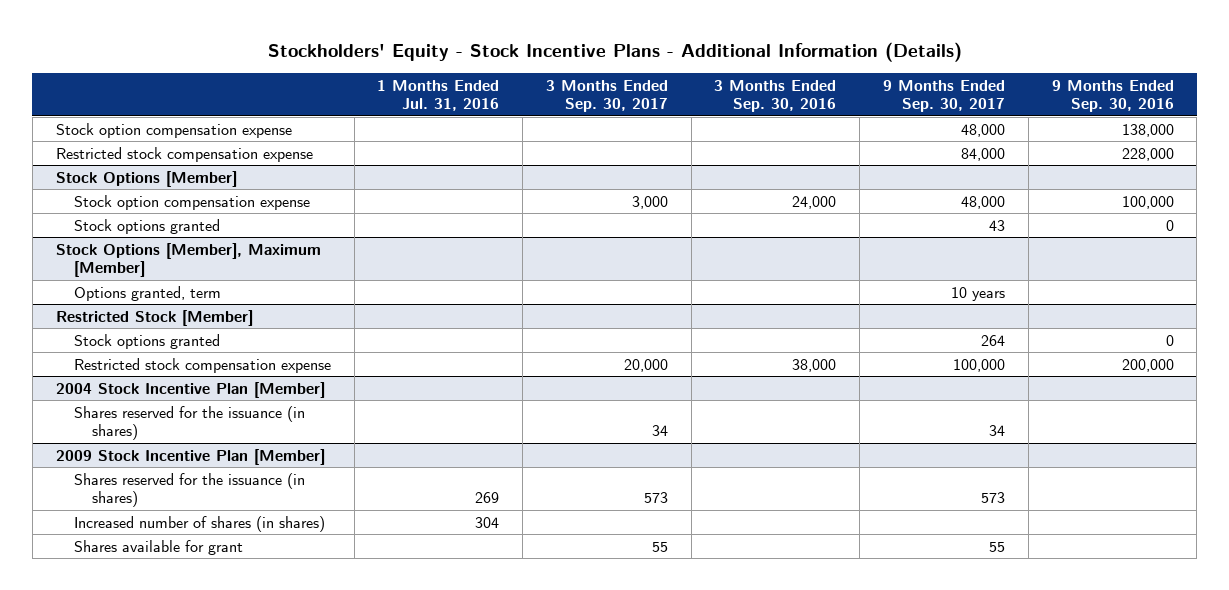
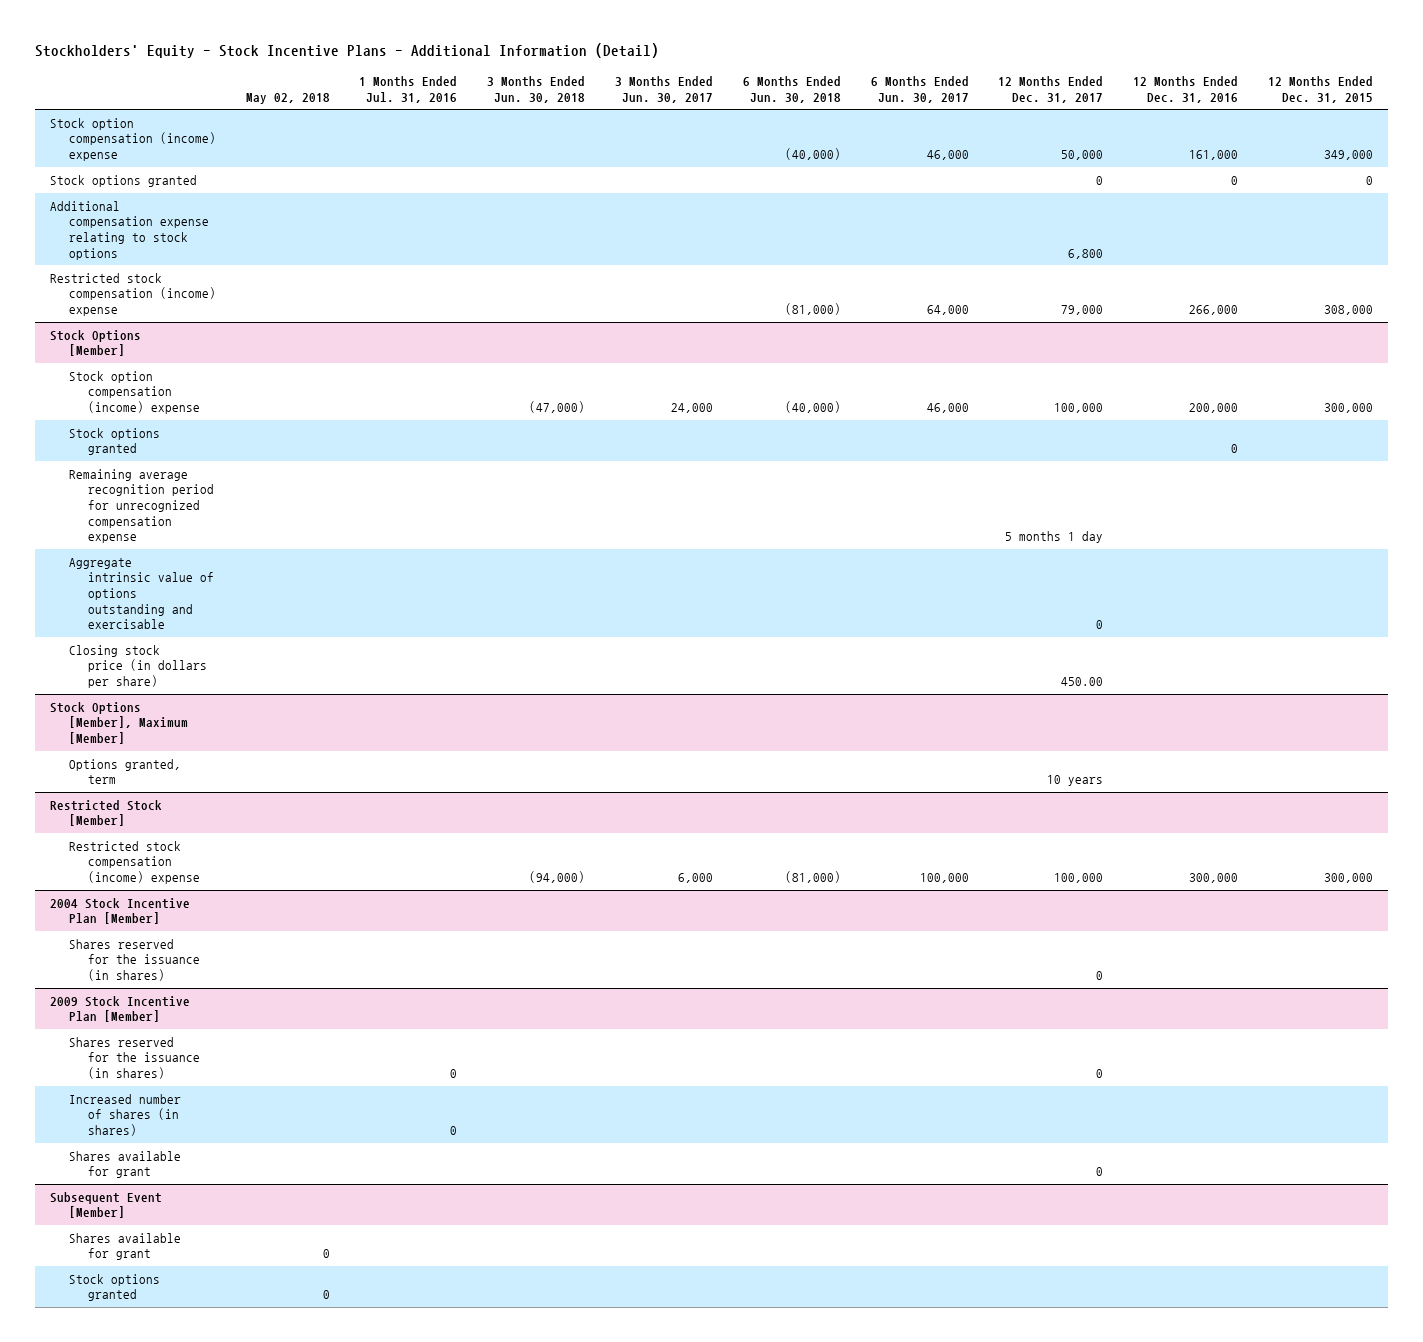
[267,42,962,63] Stockholders' Equity - Stock Incentive Plans - Additional Information (Details) -> [34,43,659,59] Stockholders' Equity - Stock Incentive Plans - Additional Information (Detail)
[545,79,668,113] 3 Months Ended Sep. 30, 2017 -> none
[714,79,837,113] 3 Months Ended Sep. 30, 2016 -> none
[882,79,1005,113] 9 Months Ended Sep. 30, 2017 -> none
[1051,79,1174,113] 9 Months Ended Sep. 30, 2016 -> none
none -> [245,92,330,104] May 02, 2018
none -> [487,76,586,103] 3 Months Ended Jun. 30, 2018
none -> [615,76,714,103] 3 Months Ended Jun. 30, 2017
none -> [742,76,841,103] 6 Months Ended Jun. 30, 2018
none -> [870,76,969,103] 6 Months Ended Jun. 30, 2017
none -> [998,76,1104,103] 12 Months Ended Dec. 31, 2017
none -> [1133,76,1239,103] 12 Months Ended Dec. 31, 2016
none -> [1267,76,1373,103] 12 Months Ended Dec. 31, 2015
[55,122,292,138] Stock option compensation expense -> [49,117,216,162] Stock option compensation (income) expense
none -> [49,174,197,187] Stock options granted
none -> [49,200,209,260] Additional compensation expense relating to stock options
[55,146,313,162] Restricted stock compensation expense -> [49,272,216,317] Restricted stock compensation (income) expense
[73,194,310,210] Stock option compensation expense -> [68,370,200,415] Stock option compensation (income) expense
none -> [68,468,214,544] Remaining average recognition period for unrecognized compensation expense
none -> [68,557,214,630] Aggregate intrinsic value of options outstanding and exercisable
none -> [68,644,207,689] Closing stock price (in dollars per share)
[73,333,220,349] Stock options granted -> none
[73,357,331,373] Restricted stock compensation expense -> [68,840,200,885] Restricted stock compensation (income) expense
[475,492,500,504] 269 -> [450,1069,458,1079] 0
[475,516,500,528] 304 -> [450,1126,458,1136] 0
none -> [49,1191,162,1219] Subsequent Event [Member]
none -> [68,1232,181,1261] Shares available for grant
none -> [68,1273,160,1302] Stock options granted

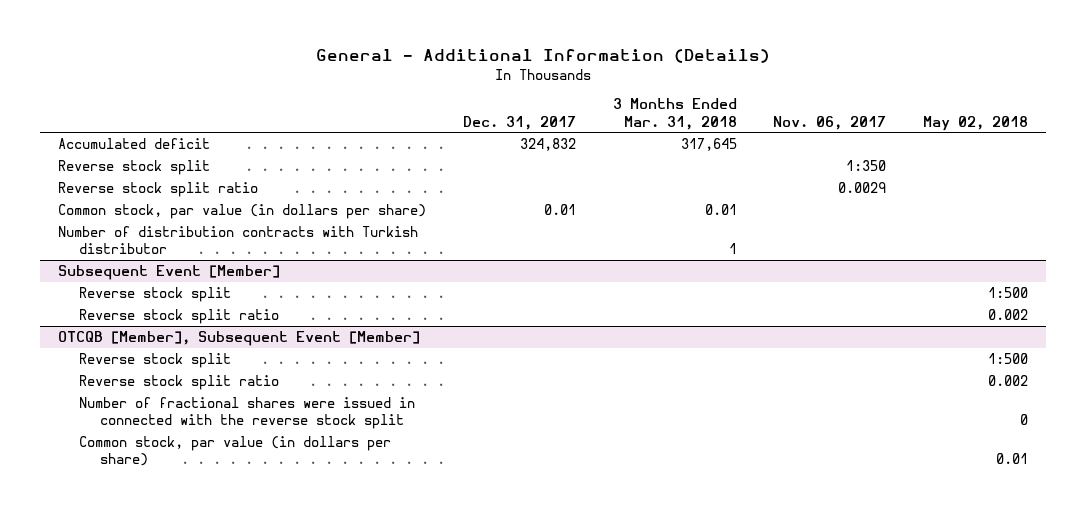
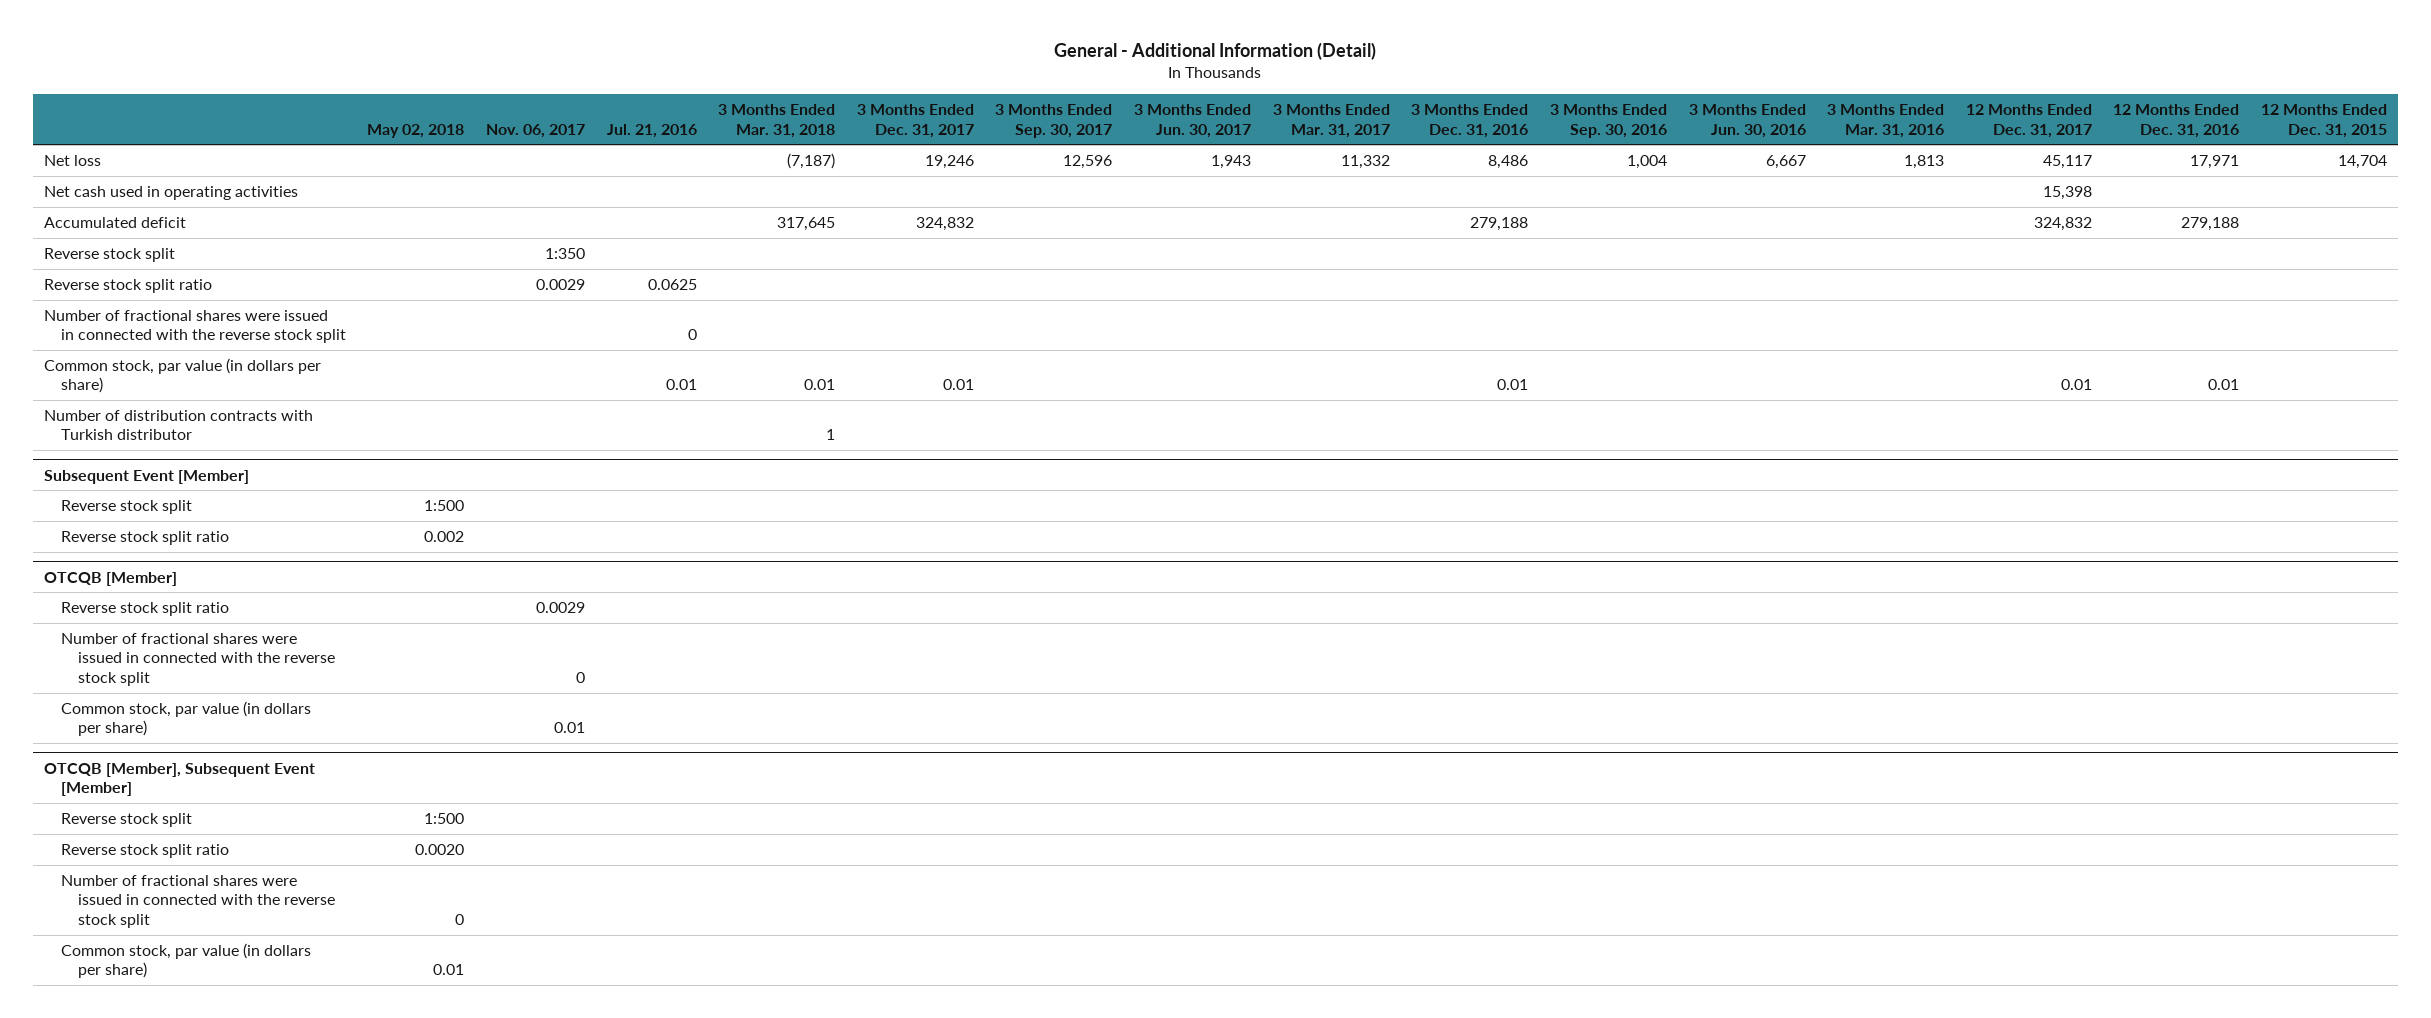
[316,49,771,64] General - Additional Information (Details) -> [1054,42,1377,61] General - Additional Information (Detail)
[462,115,576,130] Dec. 31, 2017 -> none
none -> [606,123,697,138] Jul. 21, 2016
none -> [856,104,974,138] 3 Months Ended Dec. 31, 2017
none -> [995,104,1113,138] 3 Months Ended Sep. 30, 2017
none -> [1134,104,1252,138] 3 Months Ended Jun. 30, 2017
none -> [1272,104,1390,138] 3 Months Ended Mar. 31, 2017
none -> [1411,104,1529,138] 3 Months Ended Dec. 31, 2016
none -> [1549,104,1667,138] 3 Months Ended Sep. 30, 2016
none -> [1688,104,1806,138] 3 Months Ended Jun. 30, 2016
none -> [1827,104,1945,138] 3 Months Ended Mar. 31, 2016
none -> [1965,104,2092,138] 12 Months Ended Dec. 31, 2017
none -> [2113,104,2240,138] 12 Months Ended Dec. 31, 2016
none -> [2261,104,2388,138] 12 Months Ended Dec. 31, 2015
none -> [43,154,101,166] Net loss
none -> [43,185,298,200] Net cash used in operating activities
none -> [43,309,346,344] Number of fractional shares were issued in connected with the reverse stock split
none -> [43,571,177,586] OTCQB [Member]
none -> [60,601,229,616] Reverse stock split ratio
none -> [60,632,335,686] Number of fractional shares were issued in connected with the reverse stock split
none -> [60,700,311,737] Common stock, par value (in dollars per share)
[987,375,1028,387] 0.002 -> [415,843,465,855] 0.0020

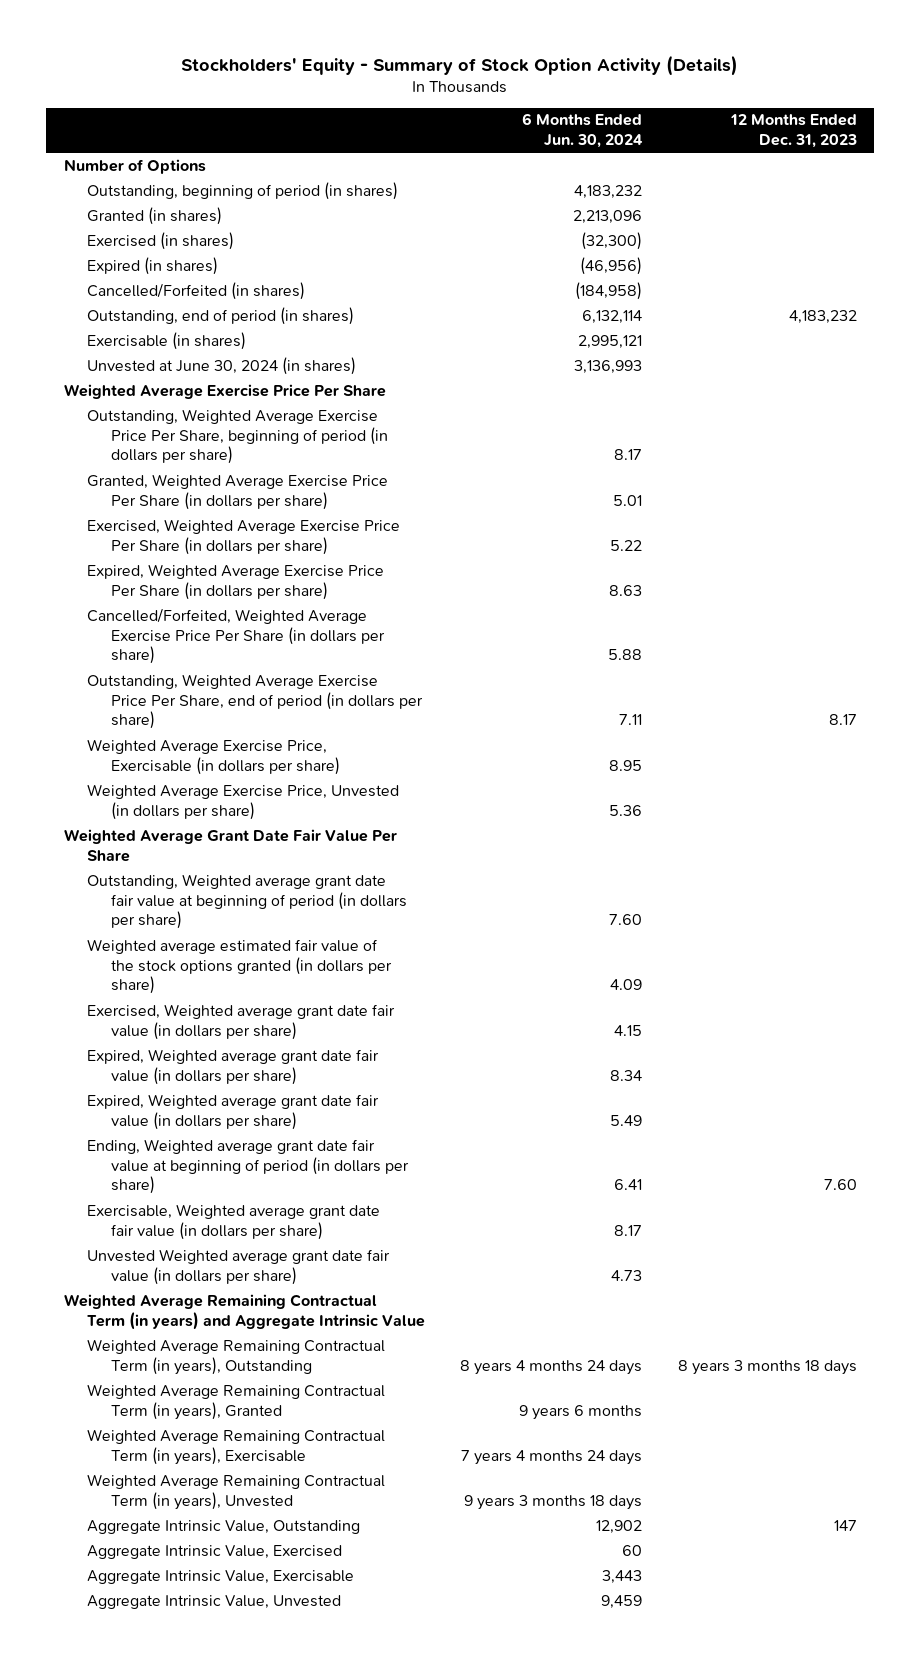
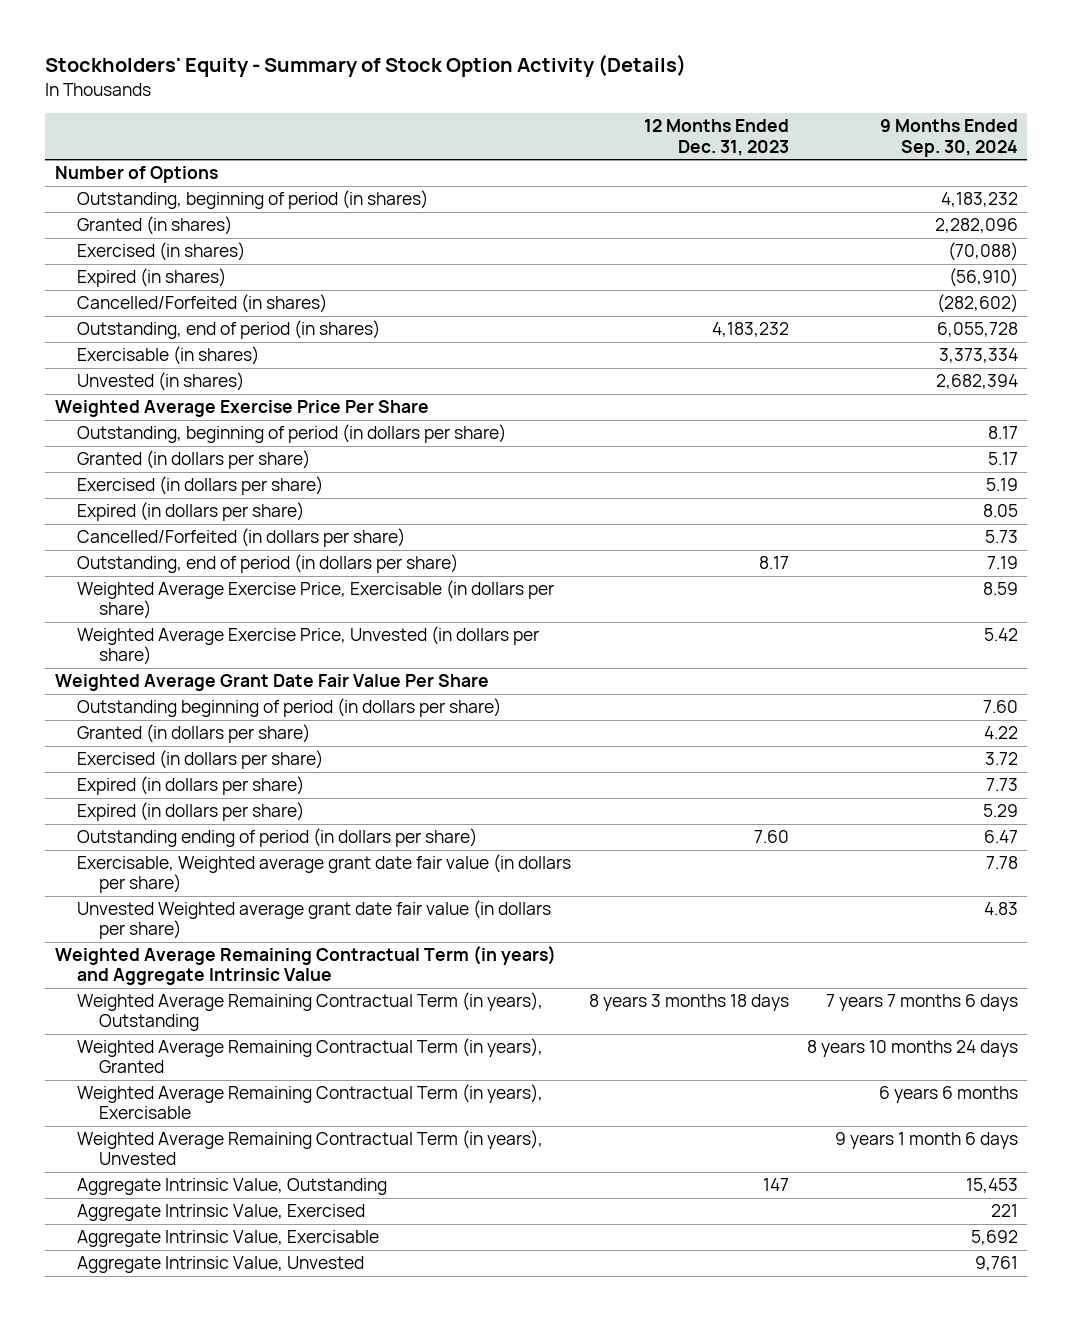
[522,113,644,149] 6 Months Ended Jun. 30, 2024 -> none
none -> [880,119,1019,157] 9 Months Ended Sep. 30, 2024
[87,356,357,375] Unvested at June 30, 2024 (in shares) -> [76,372,244,392] Unvested (in shares)
[87,408,388,465] Outstanding, Weighted Average Exercise Price Per Share, beginning of period (in dollars per share) -> [76,424,506,444] Outstanding, beginning of period (in dollars per share)
[87,473,389,510] Granted, Weighted Average Exercise Price Per Share (in dollars per share) -> [76,450,310,470] Granted (in dollars per share)
[87,518,401,555] Exercised, Weighted Average Exercise Price Per Share (in dollars per share) -> [76,476,323,496] Exercised (in dollars per share)
[87,563,385,600] Expired, Weighted Average Exercise Price Per Share (in dollars per share) -> [76,502,304,522] Expired (in dollars per share)
[87,607,385,665] Cancelled/Forfeited, Weighted Average Exercise Price Per Share (in dollars per share) -> [76,528,405,548] Cancelled/Forfeited (in dollars per share)
[87,673,423,730] Outstanding, Weighted Average Exercise Price Per Share, end of period (in dollars per share) -> [76,554,458,574] Outstanding, end of period (in dollars per share)
[87,873,407,930] Outstanding, Weighted average grant date fair value at beginning of period (in dollars per share) -> [76,698,501,718] Outstanding beginning of period (in dollars per share)
[87,938,392,995] Weighted average estimated fair value of the stock options granted (in dollars per share) -> [76,724,310,744] Granted (in dollars per share)
[87,1003,396,1040] Exercised, Weighted average grant date fair value (in dollars per share) -> [76,750,323,770] Exercised (in dollars per share)
[87,1048,380,1085] Expired, Weighted average grant date fair value (in dollars per share) -> [76,776,304,796] Expired (in dollars per share)
[87,1093,380,1130] Expired, Weighted average grant date fair value (in dollars per share) -> [76,802,304,822] Expired (in dollars per share)
[87,1138,409,1195] Ending, Weighted average grant date fair value at beginning of period (in dollars per share) -> [76,828,477,848] Outstanding ending of period (in dollars per share)

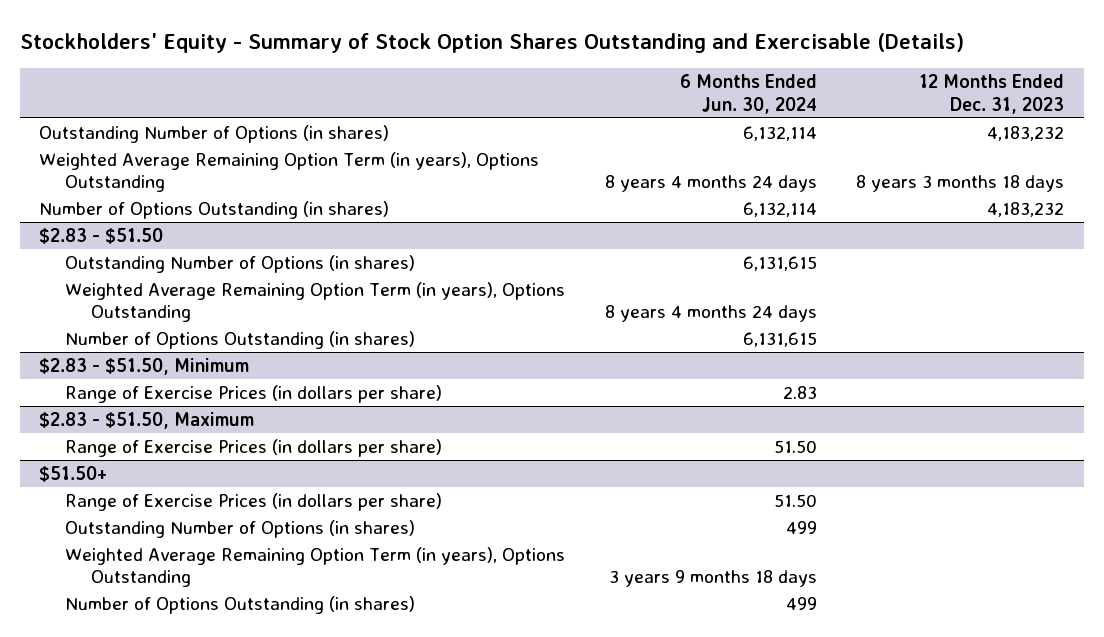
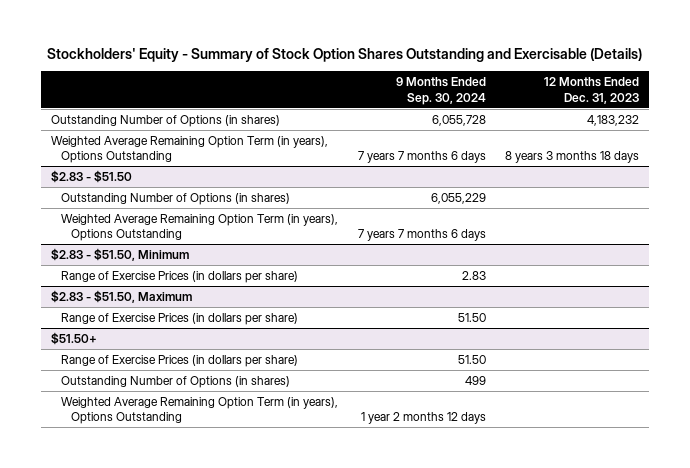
[679,74,817,114] 6 Months Ended Jun. 30, 2024 -> none
none -> [395,77,486,105] 9 Months Ended Sep. 30, 2024
[39,201,390,220] Number of Options Outstanding (in shares) -> none
[65,331,416,350] Number of Options Outstanding (in shares) -> none
[65,596,416,615] Number of Options Outstanding (in shares) -> none

